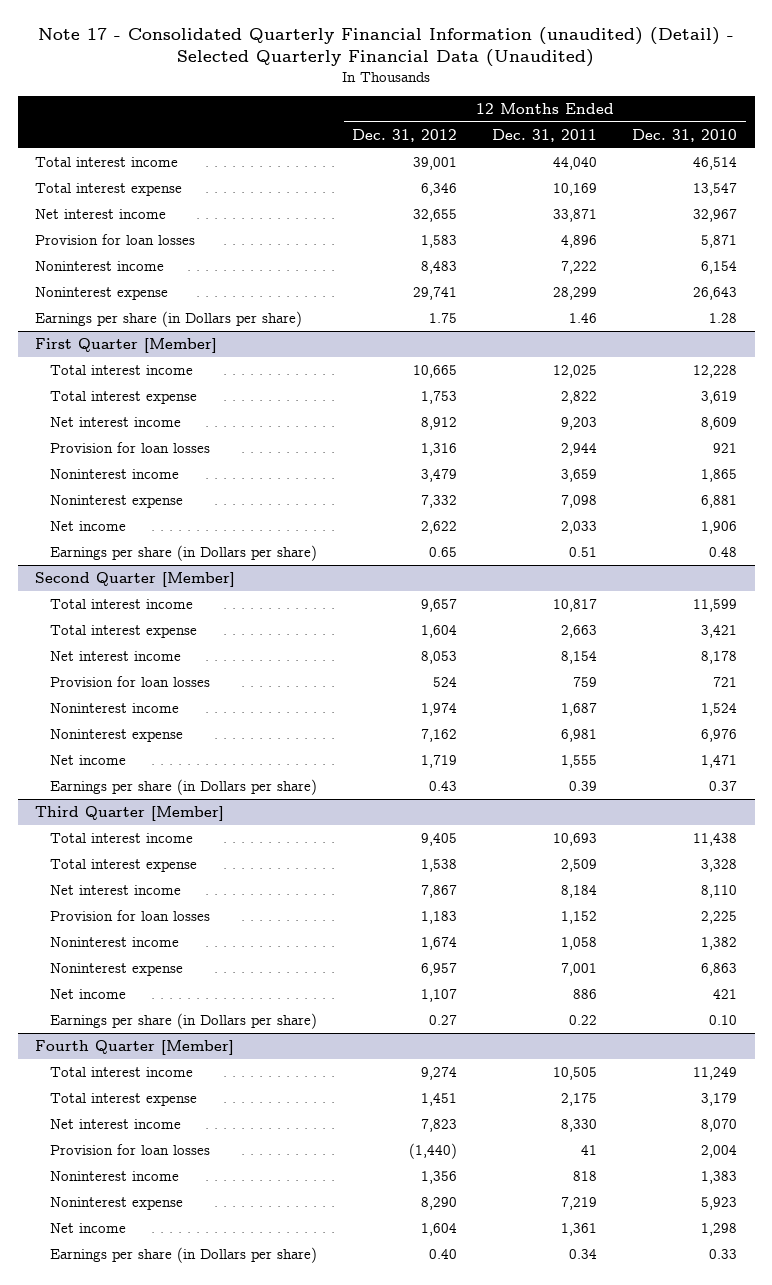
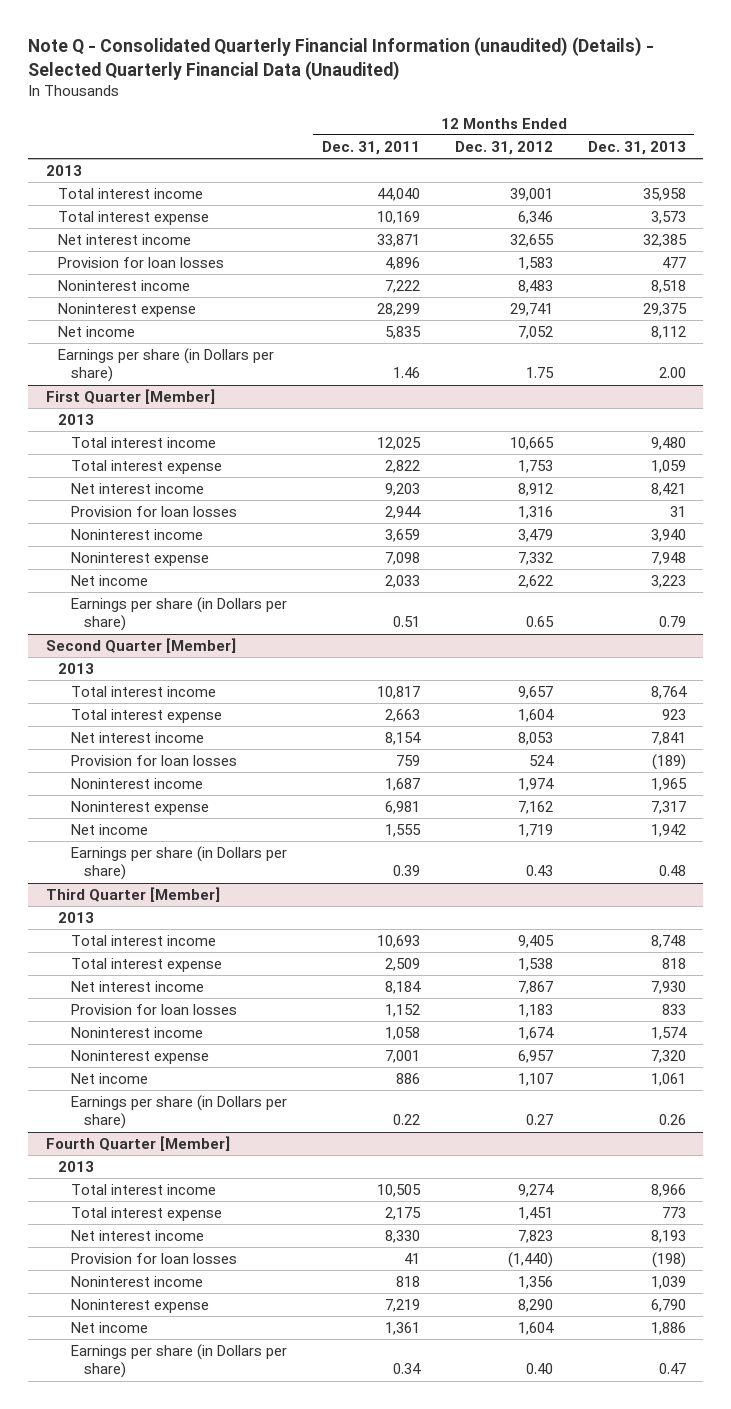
[38,27,735,68] Note 17 - Consolidated Quarterly Financial Information (unaudited) (Detail) - Selected Quarterly Financial Data (Unaudited) -> [28,36,655,80] Note Q - Consolidated Quarterly Financial Information (unaudited) (Details) - Selected Quarterly Financial Data (Unaudited)
[632,128,738,142] Dec. 31, 2010 -> none
none -> [587,141,686,156] Dec. 31, 2013
none -> [45,165,82,177] 2013
none -> [58,326,136,338] Net income
none -> [58,414,95,426] 2013
none -> [58,663,95,675] 2013
none -> [58,912,95,924] 2013
none -> [58,1161,95,1173] 2013

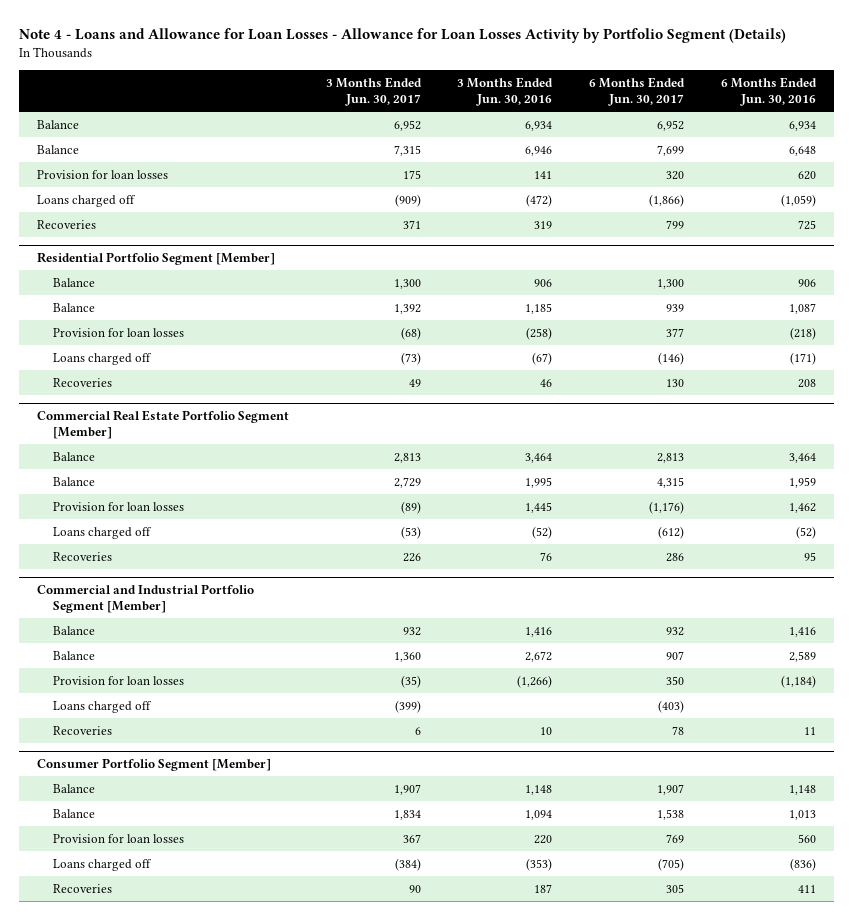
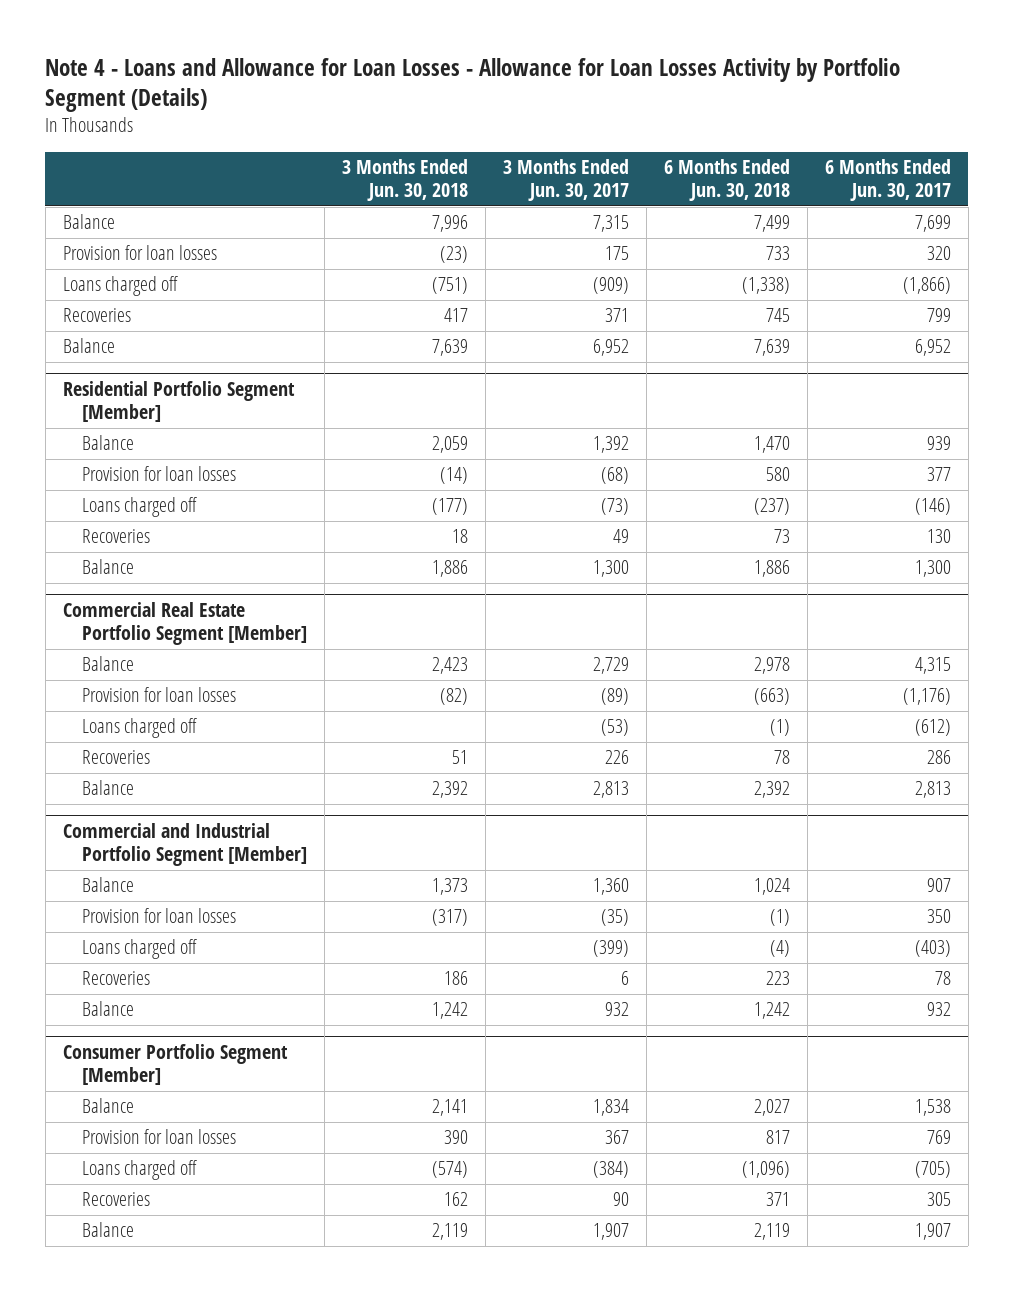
[457,76,554,107] 3 Months Ended Jun. 30, 2016 -> none
[720,76,817,107] 6 Months Ended Jun. 30, 2016 -> none
none -> [341,159,468,202] 3 Months Ended Jun. 30, 2018
none -> [663,159,790,202] 6 Months Ended Jun. 30, 2018
[36,119,79,129] Balance -> [62,338,115,354] Balance
[53,277,96,287] Balance -> [81,559,134,575] Balance
[53,451,96,461] Balance -> [81,780,134,796] Balance
[53,625,96,635] Balance -> [81,1001,134,1017] Balance
[53,783,96,793] Balance -> [81,1222,134,1238] Balance

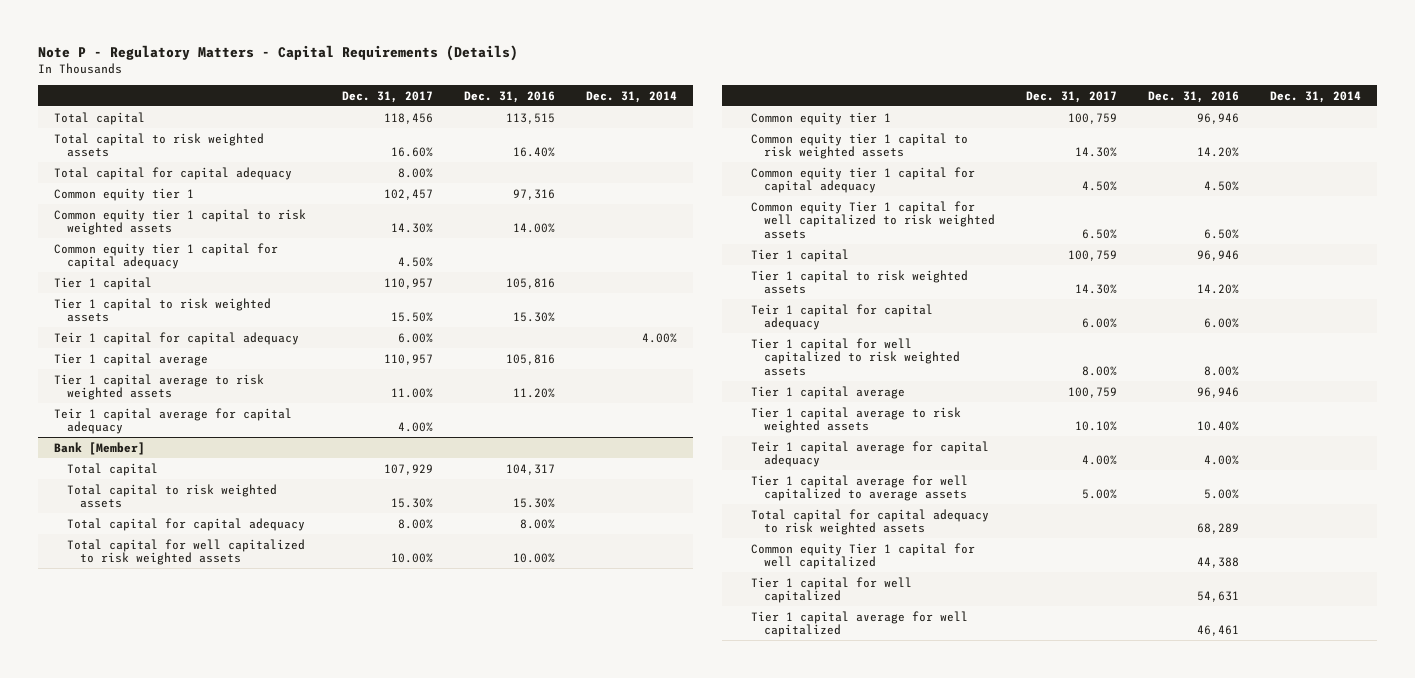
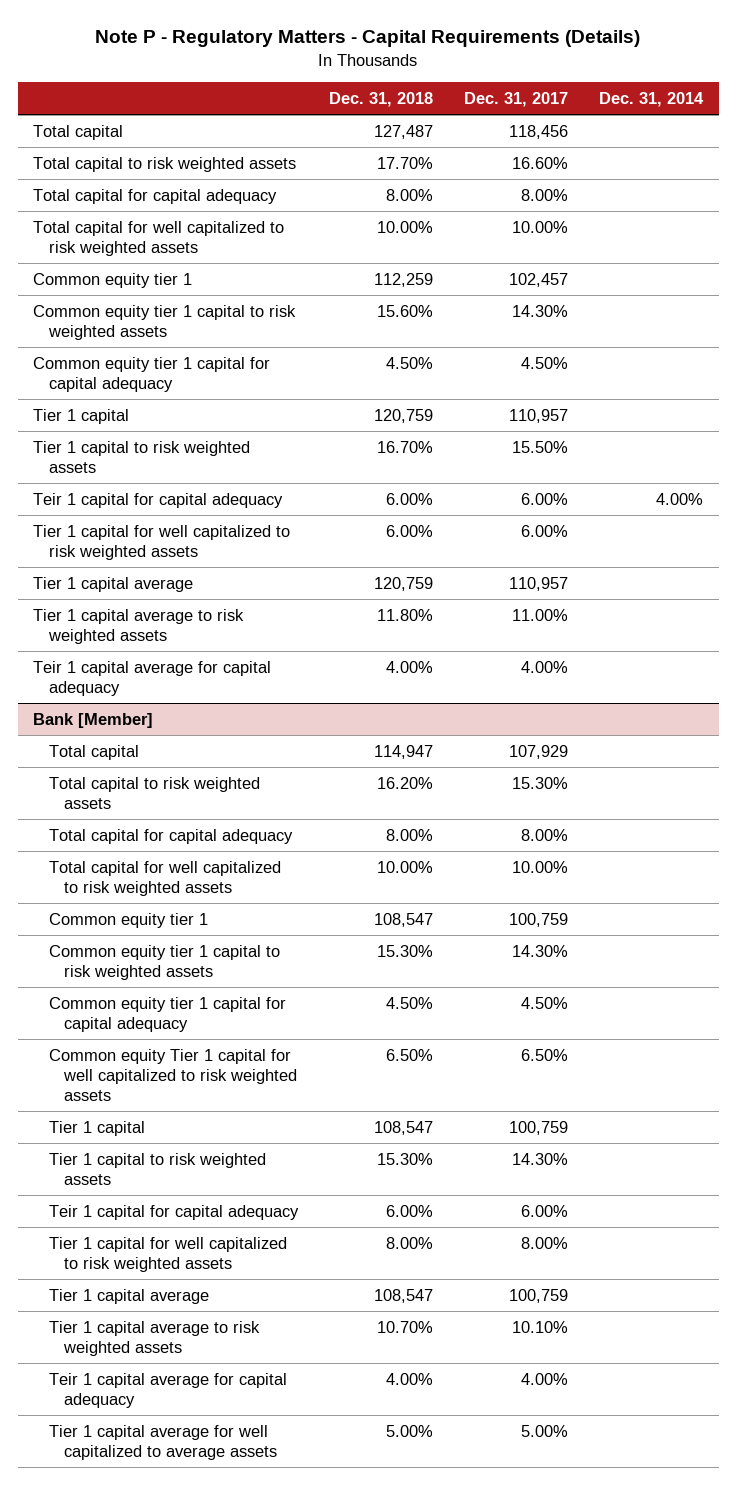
[464,90,556,103] Dec. 31, 2016 -> none
none -> [328,91,433,107] Dec. 31, 2018
none -> [33,220,285,256] Total capital for well capitalized to risk weighted assets
none -> [33,524,291,560] Tier 1 capital for well capitalized to risk weighted assets
[751,508,990,536] Total capital for capital adequacy to risk weighted assets -> none
[751,542,976,570] Common equity Tier 1 capital for well capitalized -> none
[751,576,913,604] Tier 1 capital for well capitalized -> none
[751,610,969,638] Tier 1 capital average for well capitalized -> none

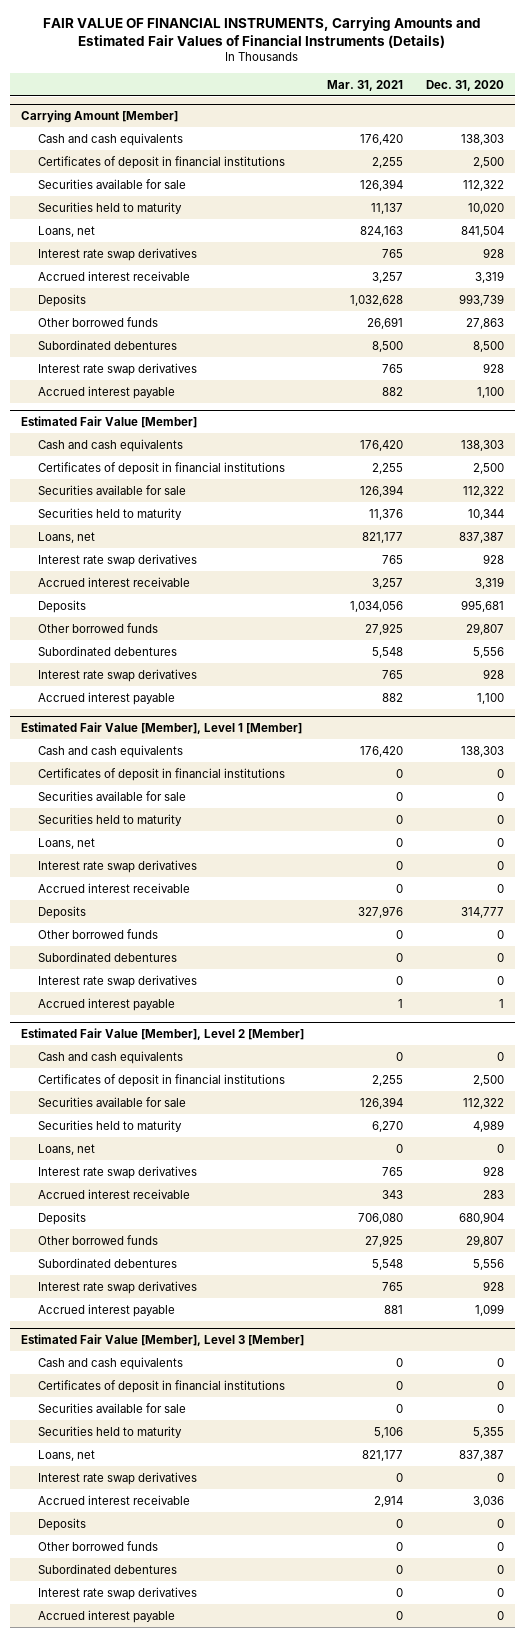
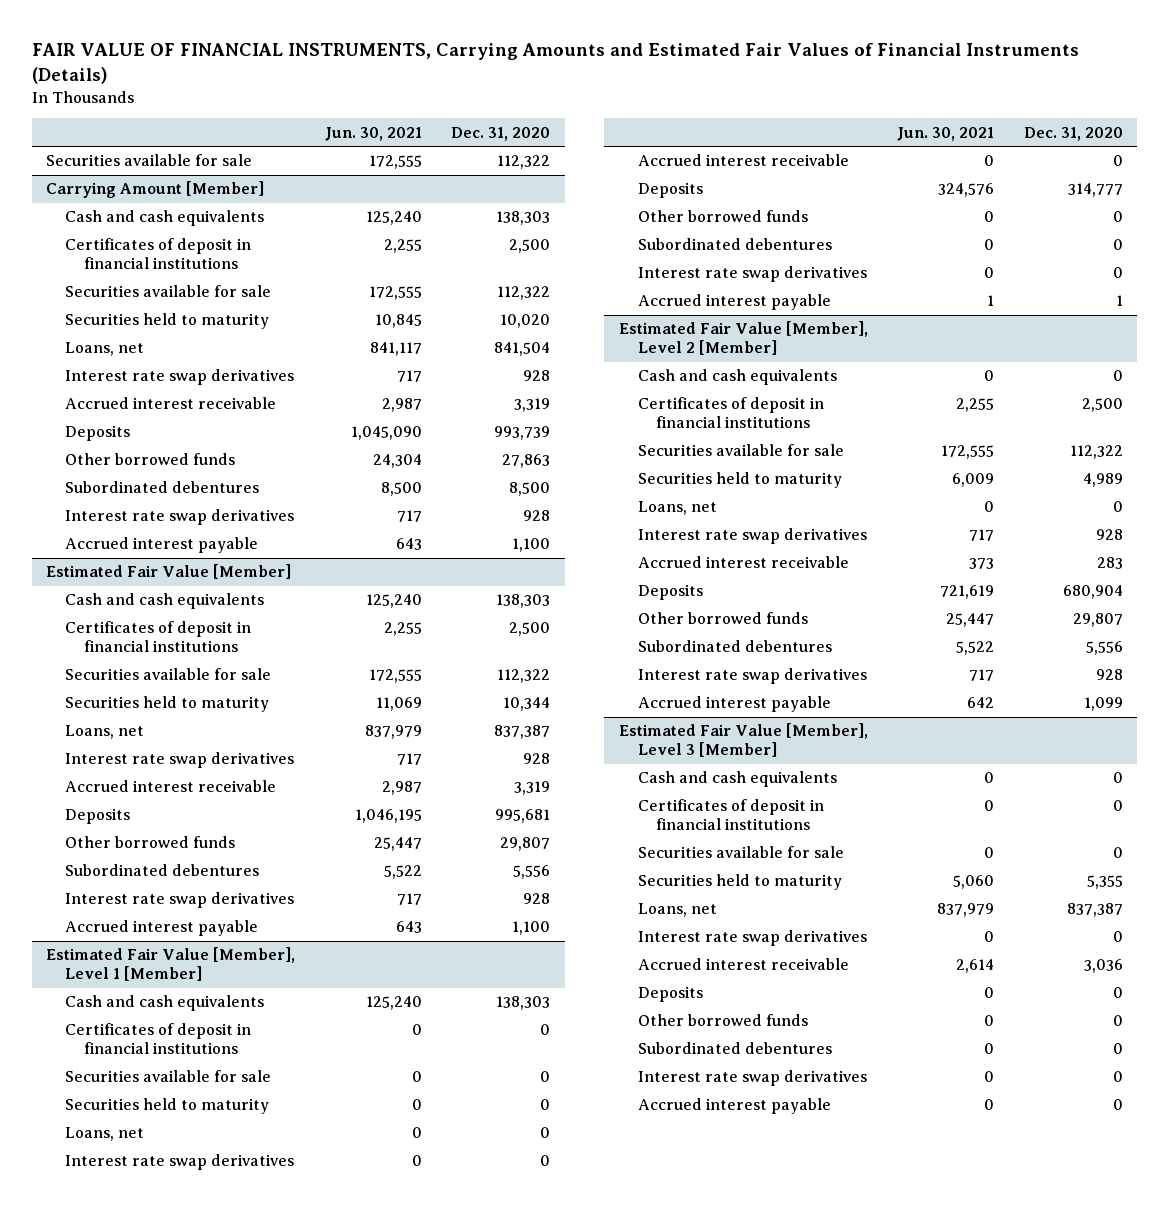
[326,79,403,91] Mar. 31, 2021 -> none
none -> [324,126,422,141] Jun. 30, 2021
none -> [46,154,253,167] Securities available for sale

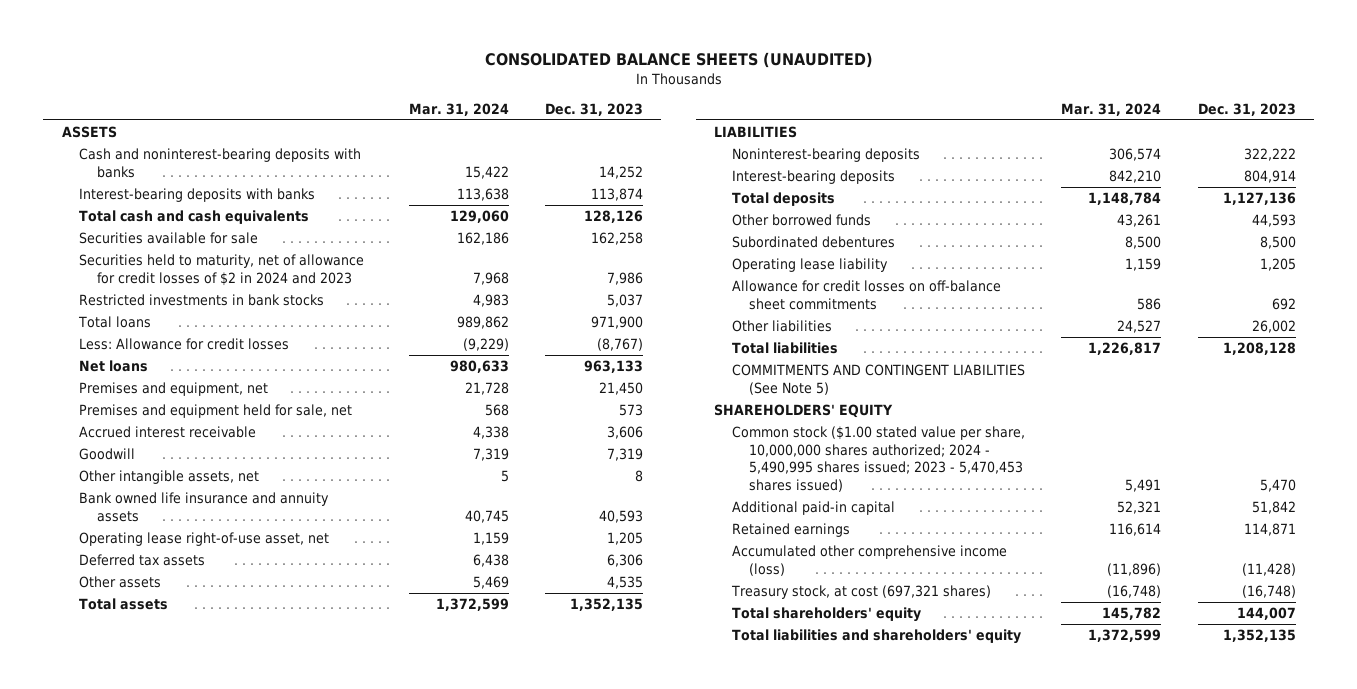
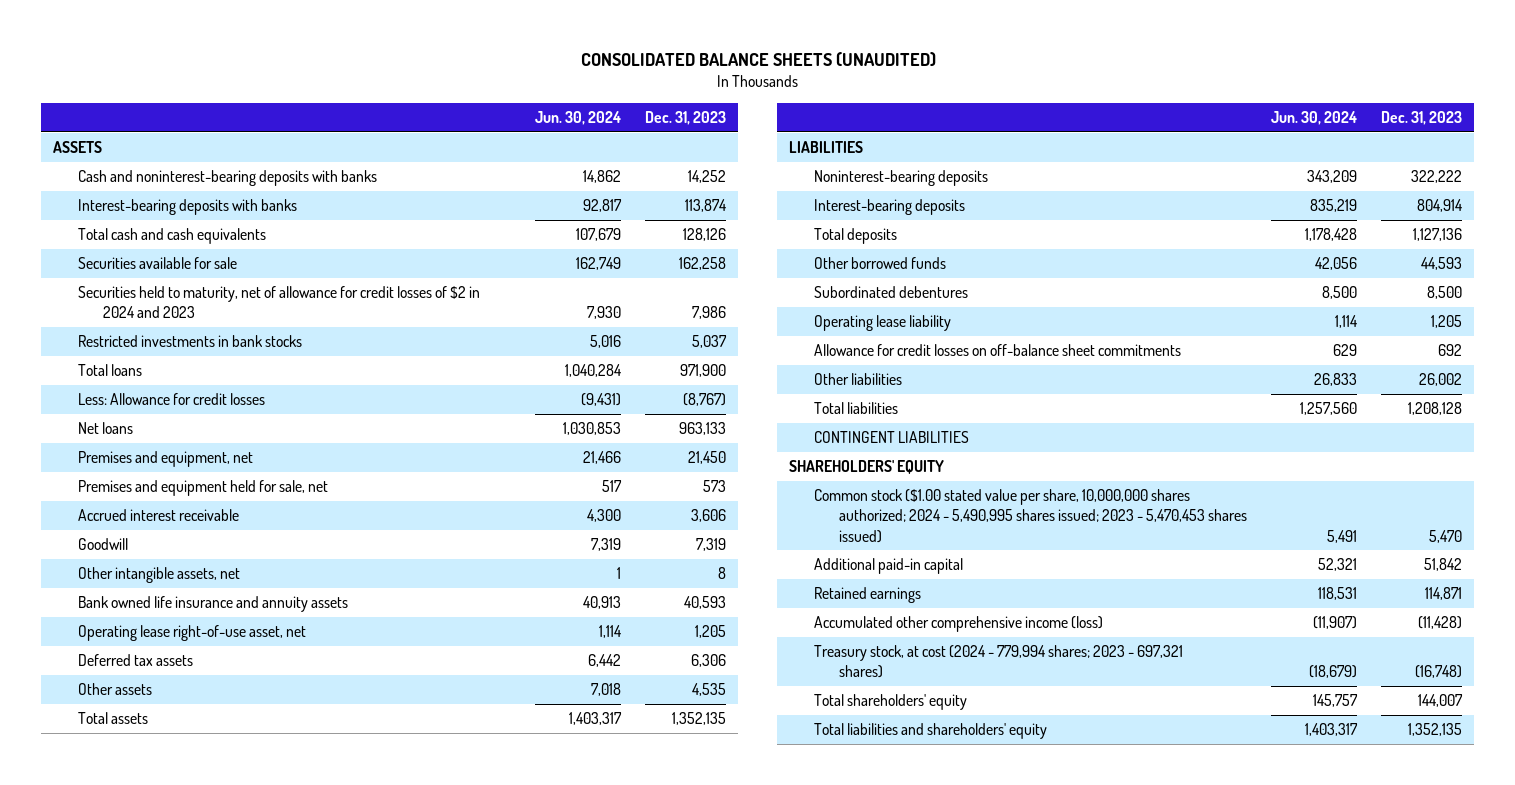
[408,102,509,116] Mar. 31, 2024 -> none
none -> [535,111,622,126] Jun. 30, 2024
[731,364,1025,395] COMMITMENTS AND CONTINGENT LIABILITIES (See Note 5) -> [814,431,970,444] CONTINGENT LIABILITIES
[730,585,991,600] Treasury stock, at cost (697,321 shares) -> [814,645,1184,679] Treasury stock, at cost (2024 - 779,994 shares; 2023 - 697,321 shares)

